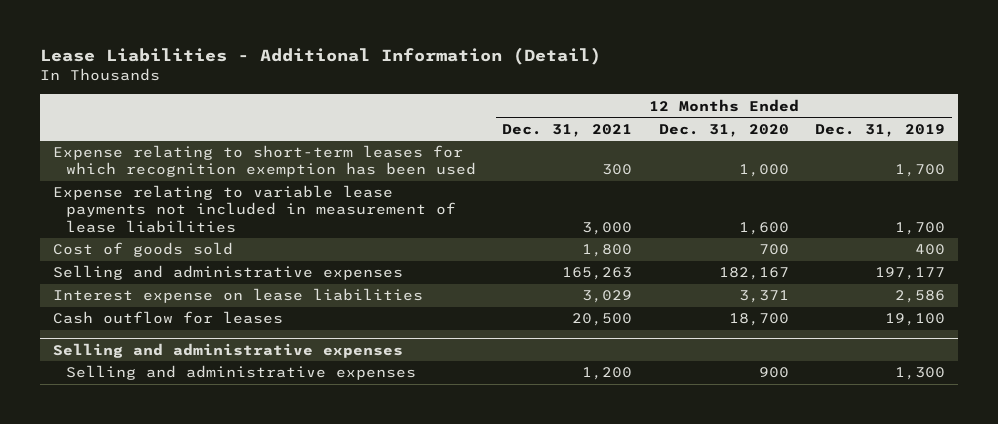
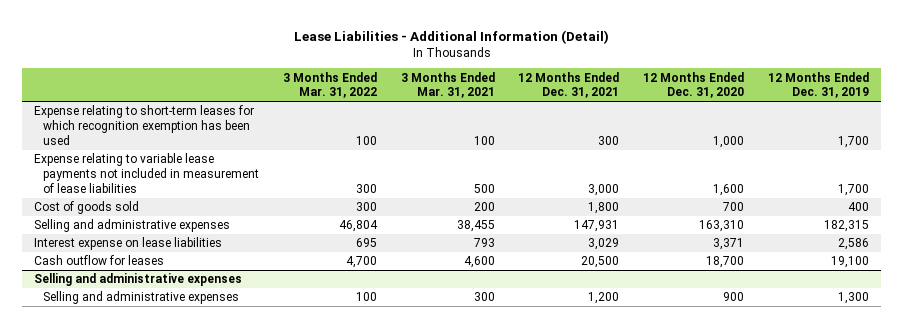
none -> [282,71,377,99] 3 Months Ended Mar. 31, 2022
none -> [400,71,495,99] 3 Months Ended Mar. 31, 2021
[562,267,633,281] 165,263 -> [574,220,620,233] 147,931
[718,267,789,281] 182,167 -> [699,220,745,233] 163,310
[874,267,945,281] 197,177 -> [824,220,870,233] 182,315

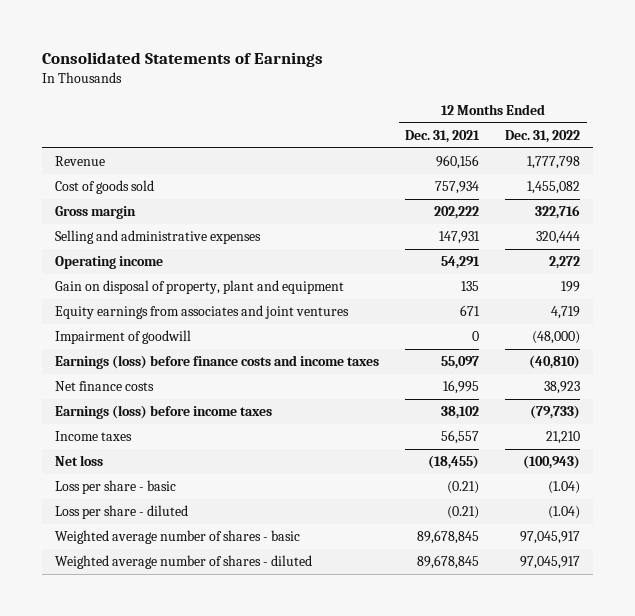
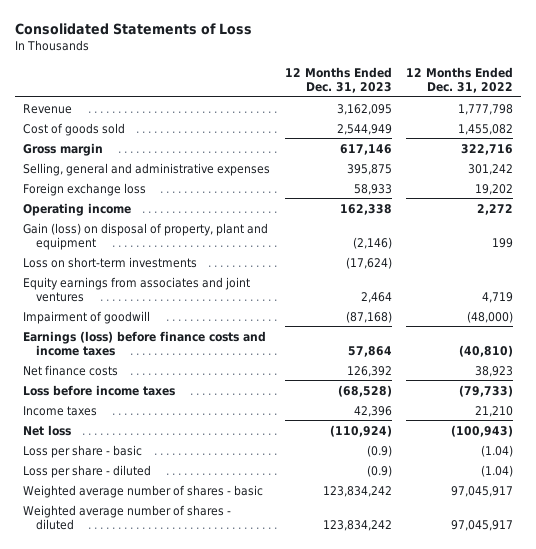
[41,51,323,67] Consolidated Statements of Earnings -> [15,22,253,35] Consolidated Statements of Loss
[405,130,481,144] Dec. 31, 2021 -> none
none -> [284,66,392,93] 12 Months Ended Dec. 31, 2023
[54,230,261,245] Selling and administrative expenses -> [22,162,270,176] Selling, general and administrative expenses
[536,231,581,245] 320,444 -> [468,163,514,175] 301,242
none -> [22,182,146,196] Foreign exchange loss
[54,280,344,295] Gain on disposal of property, plant and equipment -> [22,222,268,250] Gain (loss) on disposal of property, plant and equipment
none -> [22,256,197,268] Loss on short-term investments
[54,405,272,420] Earnings (loss) before income taxes -> [22,384,175,396] Loss before income taxes

